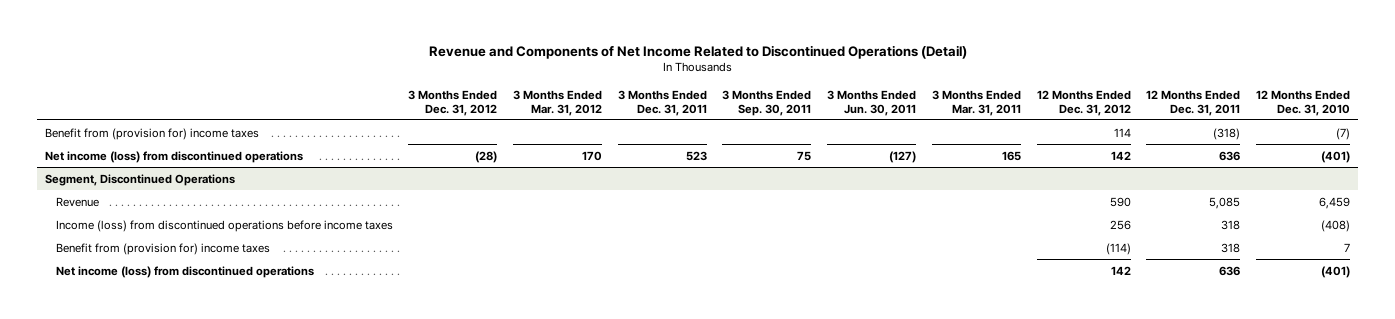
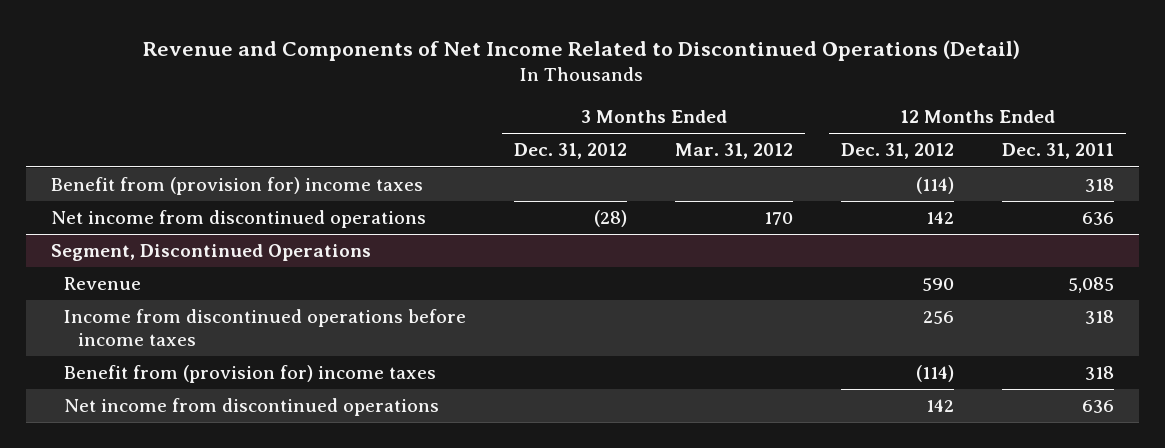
[617,89,707,116] 3 Months Ended Dec. 31, 2011 -> none
[722,89,812,116] 3 Months Ended Sep. 30, 2011 -> none
[827,89,917,116] 3 Months Ended Jun. 30, 2011 -> none
[931,89,1021,116] 3 Months Ended Mar. 31, 2011 -> none
[1256,89,1351,116] 12 Months Ended Dec. 31, 2010 -> none
[1113,127,1131,137] 114 -> [916,177,955,195] (114)
[1213,127,1241,140] (318) -> [1085,178,1115,193] 318
[45,150,304,163] Net income (loss) from discontinued operations -> [50,210,426,229] Net income from discontinued operations
[55,219,393,232] Income (loss) from discontinued operations before income taxes -> [64,309,467,346] Income from discontinued operations before income taxes
[55,265,314,278] Net income (loss) from discontinued operations -> [64,398,440,417] Net income from discontinued operations

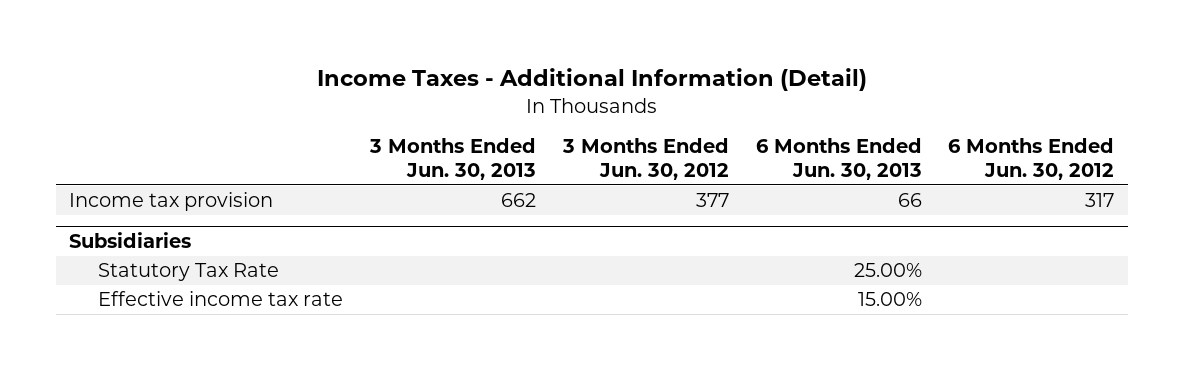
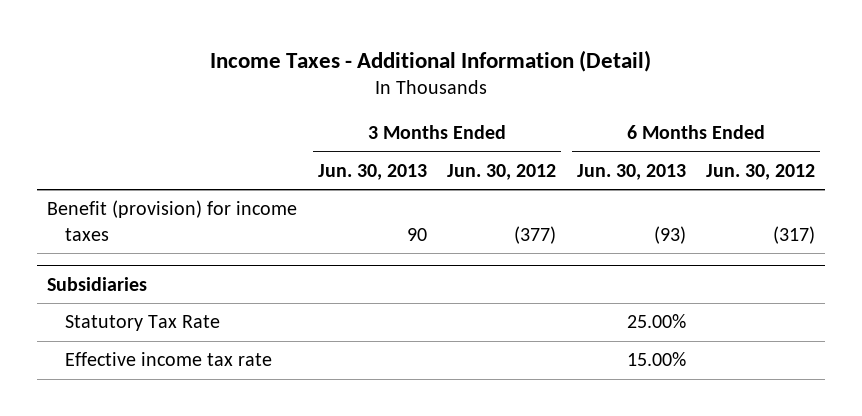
[69,192,274,212] Income tax provision -> [47,200,298,241] Benefit (provision) for income taxes
[501,193,537,208] 662 -> [406,227,427,241] 90
[695,193,729,208] 377 -> [514,225,557,244] (377)
[897,193,922,208] 66 -> [653,225,686,244] (93)
[1085,193,1115,208] 317 -> [773,225,816,244] (317)

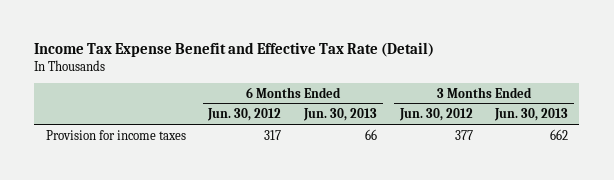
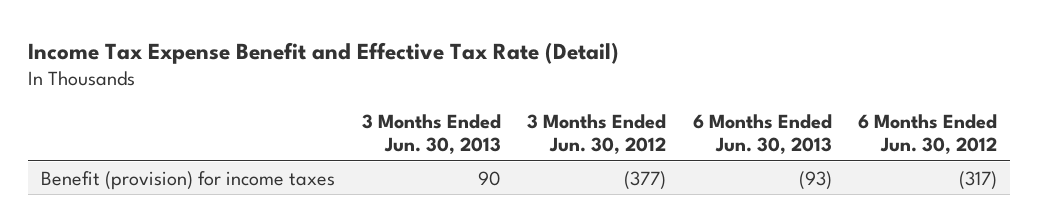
[45,129,186,140] Provision for income taxes -> [40,170,335,190] Benefit (provision) for income taxes
[264,129,282,140] 317 -> [959,170,998,190] (317)
[364,128,377,140] 66 -> [798,170,832,190] (93)
[454,129,473,140] 377 -> [624,170,667,190] (377)
[550,128,569,140] 662 -> [477,170,501,186] 90

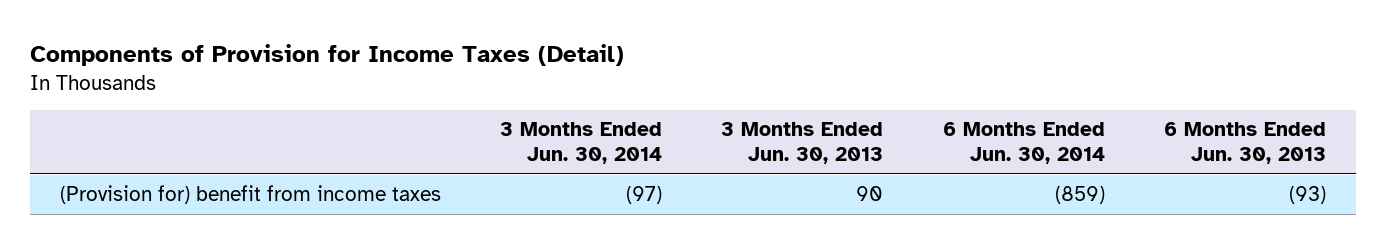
[27,41,619,64] Income Tax Expense Benefit and Effective Tax Rate (Detail) -> [29,43,624,66] Components of Provision for Income Taxes (Detail)
[527,113,667,155] 3 Months Ended Jun. 30, 2012 -> none
[858,113,998,155] 6 Months Ended Jun. 30, 2012 -> none
none -> [500,122,663,165] 3 Months Ended Jun. 30, 2014
none -> [942,122,1105,165] 6 Months Ended Jun. 30, 2014
[40,170,335,190] Benefit (provision) for income taxes -> [59,185,441,205] (Provision for) benefit from income taxes

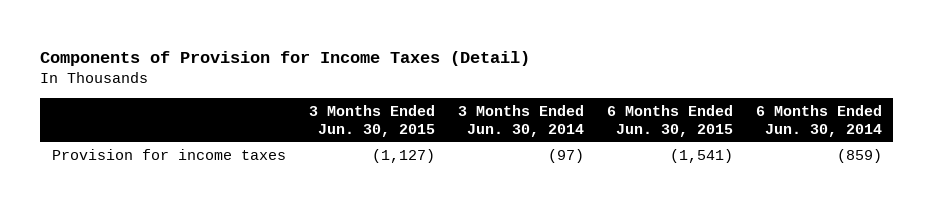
[721,122,884,165] 3 Months Ended Jun. 30, 2013 -> none
[1164,122,1327,165] 6 Months Ended Jun. 30, 2013 -> none
none -> [308,104,435,138] 3 Months Ended Jun. 30, 2015
none -> [606,104,733,138] 6 Months Ended Jun. 30, 2015
[59,185,441,205] (Provision for) benefit from income taxes -> [51,149,286,161] Provision for income taxes

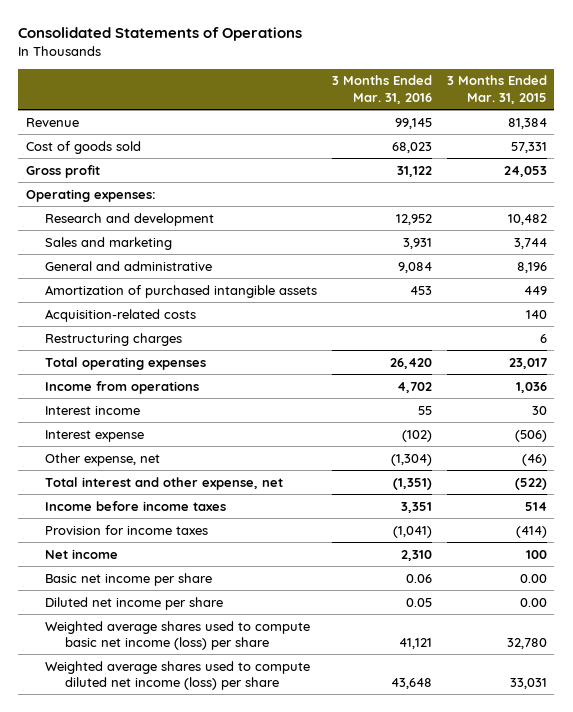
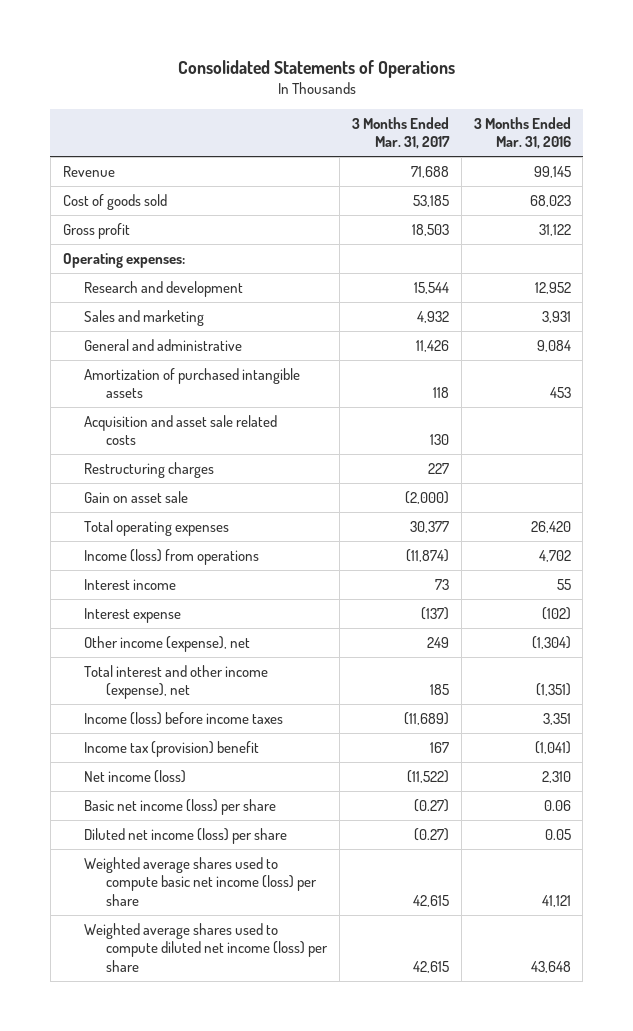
[446,75,547,104] 3 Months Ended Mar. 31, 2015 -> none
none -> [351,116,450,150] 3 Months Ended Mar. 31, 2017
[45,308,197,322] Acquisition-related costs -> [84,414,278,446] Acquisition and asset sale related costs
none -> [84,490,189,503] Gain on asset sale
[45,380,200,394] Income from operations -> [84,548,260,565] Income (loss) from operations
[45,452,161,466] Other expense, net -> [84,635,251,652] Other income (expense), net
[45,476,284,490] Total interest and other expense, net -> [84,664,269,700] Total interest and other income (expense), net
[45,500,227,511] Income before income taxes -> [84,711,284,725] Income (loss) before income taxes
[45,524,209,535] Provision for income taxes -> [84,740,260,757] Income tax (provision) benefit
[45,548,119,559] Net income -> [84,769,187,783] Net income (loss)
[45,572,213,586] Basic net income per share -> [84,798,277,815] Basic net income (loss) per share
[45,596,224,610] Diluted net income per share -> [84,827,288,844] Diluted net income (loss) per share

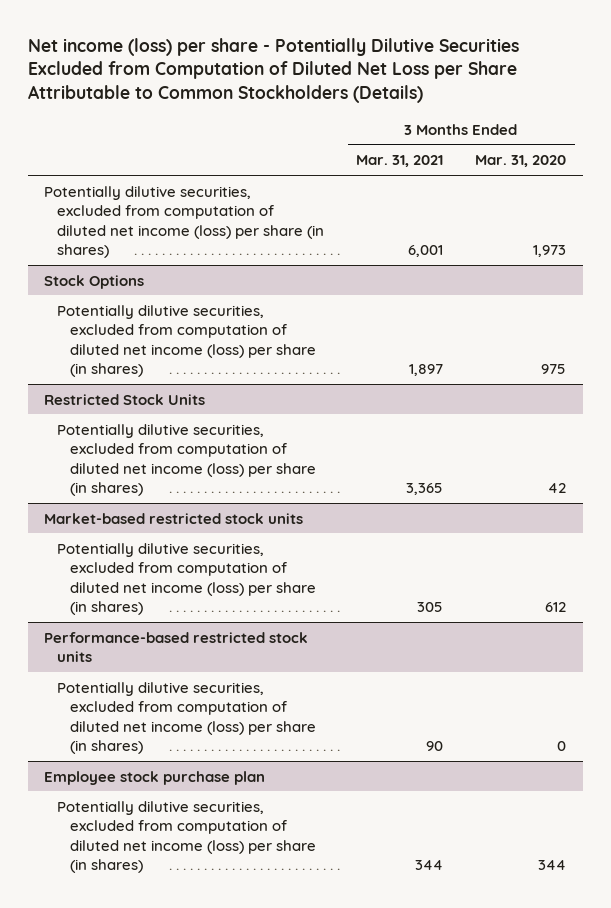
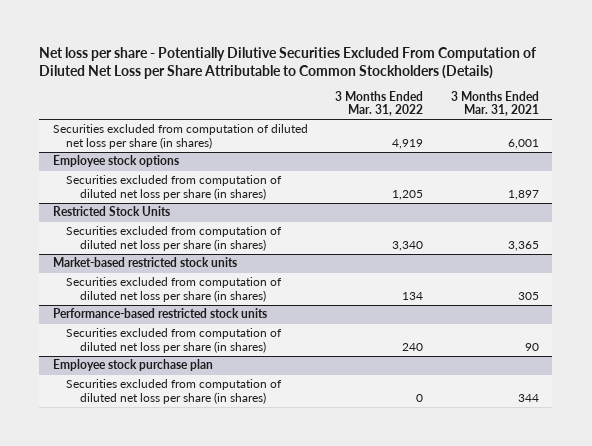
[28,37,520,104] Net income (loss) per share - Potentially Dilutive Securities Excluded from Computation of Diluted Net Loss per Share Attributable to Common Stockholders (Details) -> [39,46,537,79] Net loss per share - Potentially Dilutive Securities Excluded From Computation of Diluted Net Loss per Share Attributable to Common Stockholders (Details)
[475,155,567,168] Mar. 31, 2020 -> none
none -> [335,90,424,117] 3 Months Ended Mar. 31, 2022
[44,185,325,259] Potentially dilutive securities, excluded from computation of diluted net income (loss) per share (in shares) -> [53,124,309,149] Securities excluded from computation of diluted net loss per share (in shares)
[44,274,145,289] Stock Options -> [53,155,180,168] Employee stock options
[57,304,317,378] Potentially dilutive securities, excluded from computation of diluted net income (loss) per share (in shares) -> [66,175,283,200] Securities excluded from computation of diluted net loss per share (in shares)
[57,423,317,497] Potentially dilutive securities, excluded from computation of diluted net income (loss) per share (in shares) -> [66,226,283,251] Securities excluded from computation of diluted net loss per share (in shares)
[57,542,317,616] Potentially dilutive securities, excluded from computation of diluted net income (loss) per share (in shares) -> [66,277,283,302] Securities excluded from computation of diluted net loss per share (in shares)
[57,681,317,755] Potentially dilutive securities, excluded from computation of diluted net income (loss) per share (in shares) -> [66,328,283,353] Securities excluded from computation of diluted net loss per share (in shares)
[57,800,317,874] Potentially dilutive securities, excluded from computation of diluted net income (loss) per share (in shares) -> [66,379,283,404] Securities excluded from computation of diluted net loss per share (in shares)

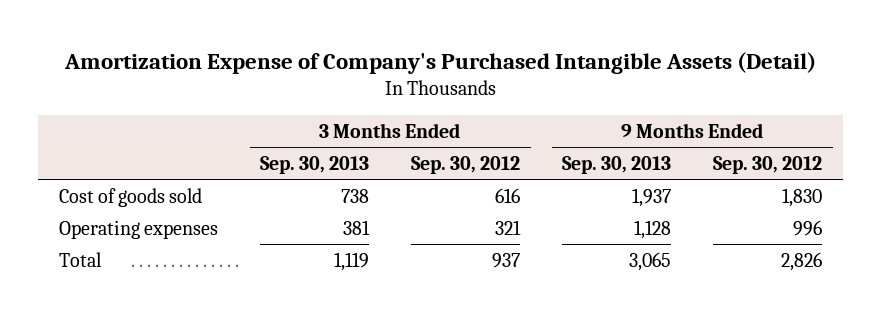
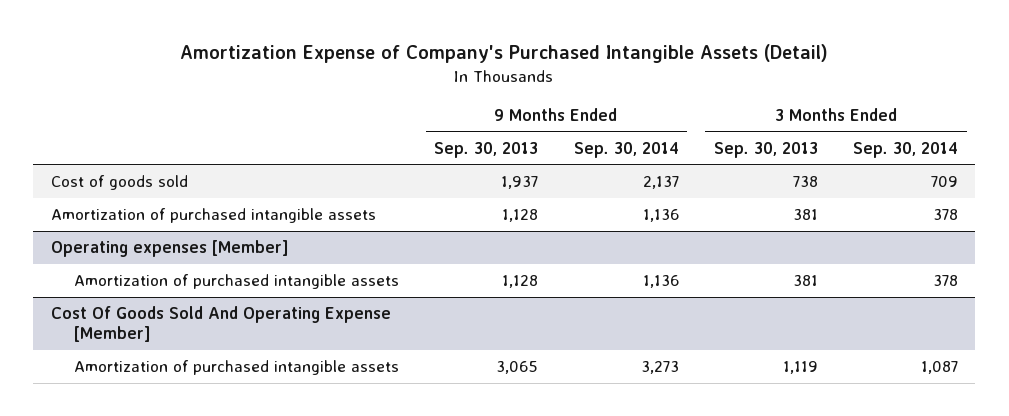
[411,155,521,174] Sep. 30, 2012 -> none
[713,155,823,174] Sep. 30, 2012 -> none
none -> [573,141,679,158] Sep. 30, 2014
none -> [852,141,958,158] Sep. 30, 2014
[59,219,219,239] Operating expenses -> [50,208,376,224] Amortization of purchased intangible assets
none -> [50,240,289,258] Operating expenses [Member]
none -> [74,274,400,290] Amortization of purchased intangible assets
none -> [50,306,391,343] Cost Of Goods Sold And Operating Expense [Member]
[59,251,103,267] Total -> [74,360,400,376] Amortization of purchased intangible assets

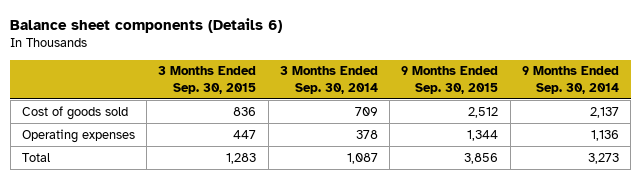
[180,44,829,64] Amortization Expense of Company's Purchased Intangible Assets (Detail) -> [10,17,283,33] Balance sheet components (Details 6)
[434,141,539,158] Sep. 30, 2013 -> none
[713,141,818,158] Sep. 30, 2013 -> none
none -> [158,66,257,94] 3 Months Ended Sep. 30, 2015
none -> [401,66,499,94] 9 Months Ended Sep. 30, 2015
[50,240,289,258] Operating expenses [Member] -> none
[74,274,400,290] Amortization of purchased intangible assets -> none
[50,306,391,343] Cost Of Goods Sold And Operating Expense [Member] -> none
[50,208,376,224] Amortization of purchased intangible assets -> [21,128,135,143] Operating expenses
[74,360,400,376] Amortization of purchased intangible assets -> [21,152,50,162] Total

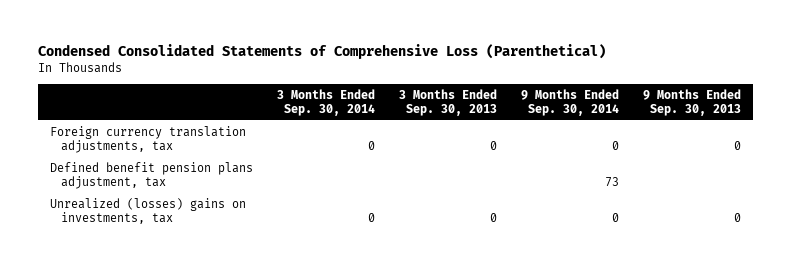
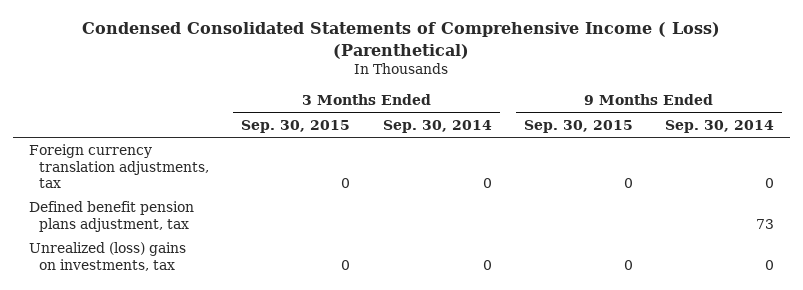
[38,44,607,60] Condensed Consolidated Statements of Comprehensive Loss (Parenthetical) -> [82,22,721,59] Condensed Consolidated Statements of Comprehensive Income ( Loss) (Parenthetical)
[399,88,498,116] 3 Months Ended Sep. 30, 2013 -> none
[643,88,742,116] 9 Months Ended Sep. 30, 2013 -> none
none -> [241,119,351,133] Sep. 30, 2015
none -> [523,119,633,133] Sep. 30, 2015
[50,198,247,224] Unrealized (losses) gains on investments, tax -> [28,242,186,271] Unrealized (loss) gains on investments, tax

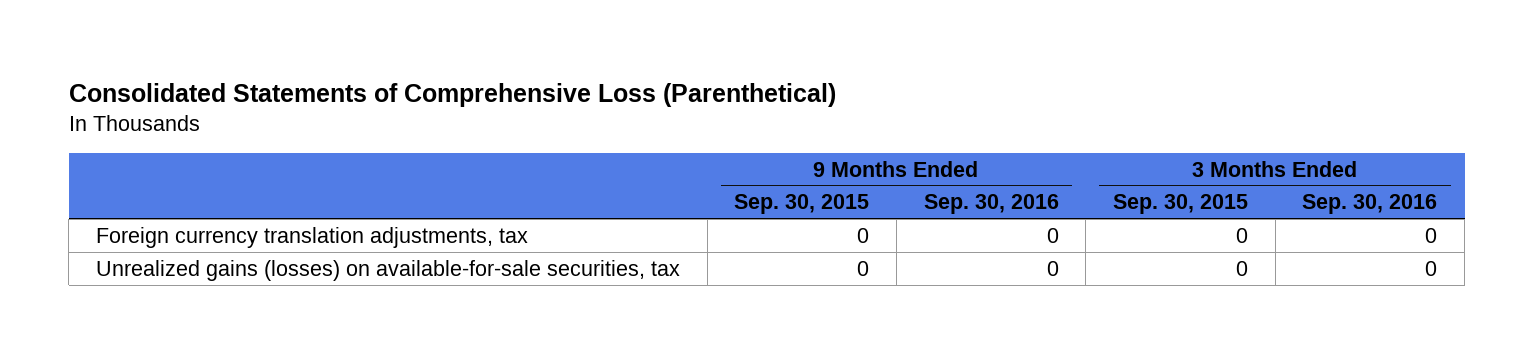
[82,22,721,59] Condensed Consolidated Statements of Comprehensive Income ( Loss) (Parenthetical) -> [68,83,836,108] Consolidated Statements of Comprehensive Loss (Parenthetical)
[382,119,492,133] Sep. 30, 2014 -> none
[665,119,775,133] Sep. 30, 2014 -> none
none -> [923,194,1059,215] Sep. 30, 2016
none -> [1302,194,1438,215] Sep. 30, 2016
[28,201,194,232] Defined benefit pension plans adjustment, tax -> none
[28,242,186,271] Unrealized (loss) gains on investments, tax -> [95,259,680,281] Unrealized gains (losses) on available-for-sale securities, tax

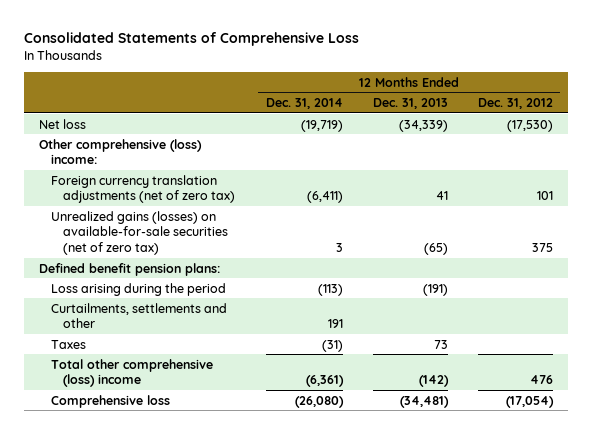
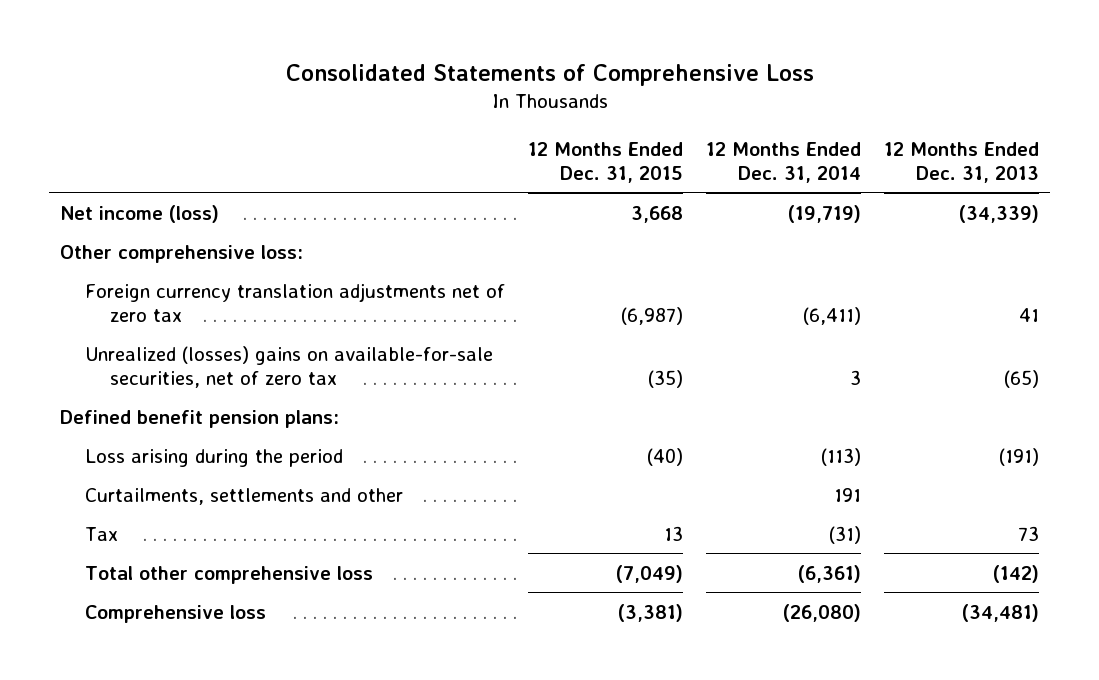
[477,98,553,110] Dec. 31, 2012 -> none
none -> [528,141,684,183] 12 Months Ended Dec. 31, 2015
[39,118,87,129] Net loss -> [60,204,220,223] Net income (loss)
[39,138,203,165] Other comprehensive (loss) income: -> [60,244,304,263] Other comprehensive loss:
[51,174,236,204] Foreign currency translation adjustments (net of zero tax) -> [85,282,506,322] Foreign currency translation adjustments net of zero tax
[51,210,229,255] Unrealized gains (losses) on available-for-sale securities (net of zero tax) -> [85,345,494,388] Unrealized (losses) gains on available-for-sale securities, net of zero tax
[51,339,87,349] Taxes -> [85,526,119,541] Tax
[51,358,214,388] Total other comprehensive (loss) income -> [85,565,374,584] Total other comprehensive loss

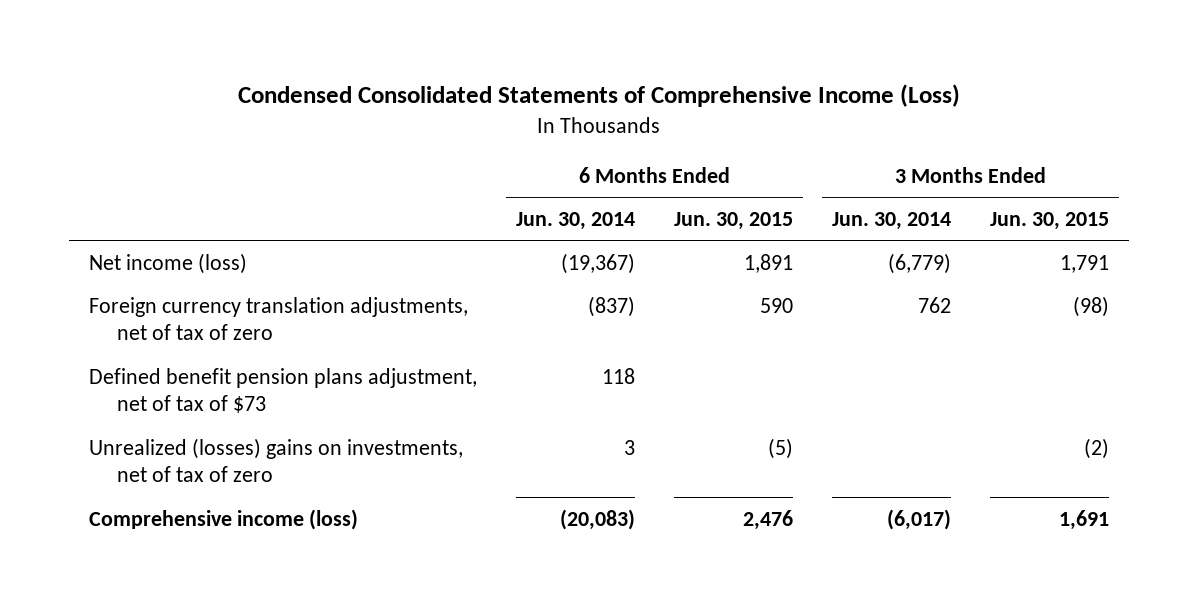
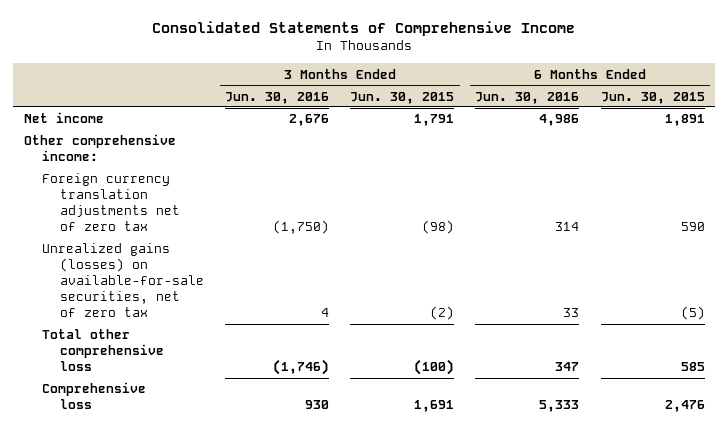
[238,84,961,108] Condensed Consolidated Statements of Comprehensive Income (Loss) -> [152,21,576,37] Consolidated Statements of Comprehensive Income
[515,211,635,230] Jun. 30, 2014 -> none
[832,211,952,230] Jun. 30, 2014 -> none
none -> [225,91,330,104] Jun. 30, 2016
none -> [475,91,580,104] Jun. 30, 2016
[88,367,477,414] Defined benefit pension plans adjustment, net of tax of $73 -> none
[88,252,247,274] Net income (loss) -> [23,112,104,124] Net income
none -> [23,134,176,162] Other comprehensive income:
[88,296,468,341] Foreign currency translation adjustments, net of tax of zero -> [41,173,181,232] Foreign currency translation adjustments net of zero tax
[88,437,463,483] Unrealized (losses) gains on investments, net of tax of zero -> [41,243,205,318] Unrealized gains (losses) on available-for-sale securities, net of zero tax
none -> [41,329,165,372] Total other comprehensive loss
[88,508,358,530] Comprehensive income (loss) -> [41,382,146,410] Comprehensive loss

